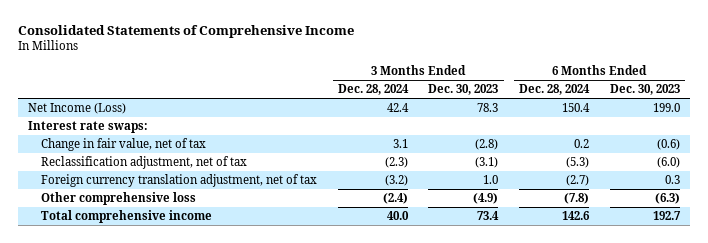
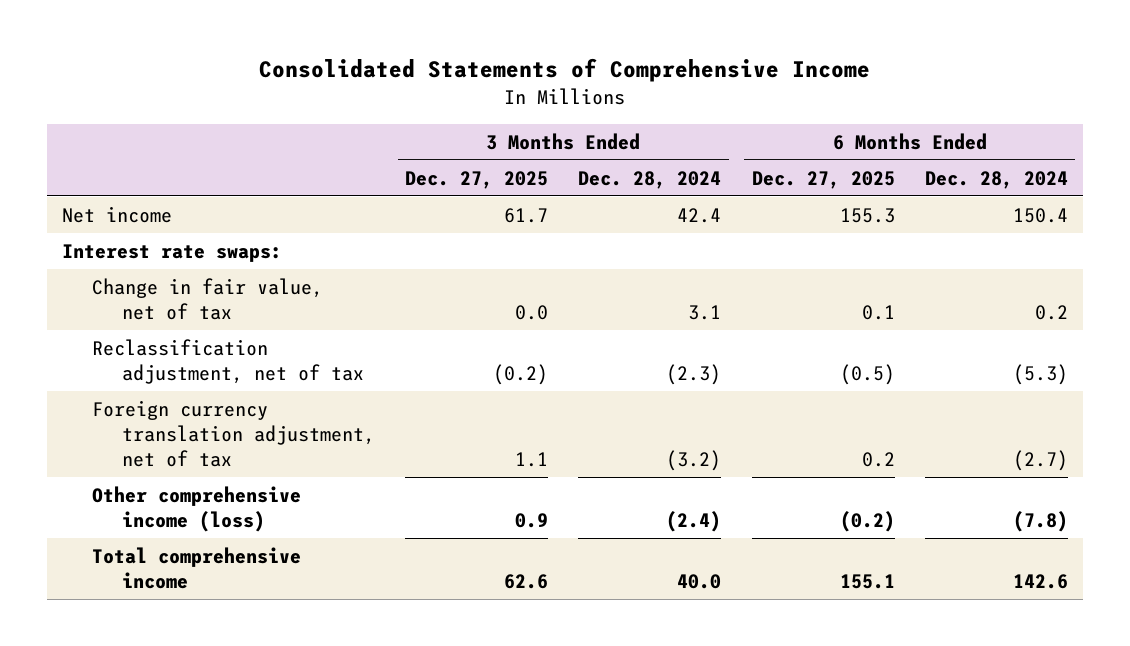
[428,84,499,96] Dec. 30, 2023 -> none
[609,84,680,96] Dec. 30, 2023 -> none
none -> [405,170,549,189] Dec. 27, 2025
none -> [751,170,895,189] Dec. 27, 2025
[27,103,126,115] Net Income (Loss) -> [62,205,173,223] Net income
[41,192,197,206] Other comprehensive loss -> [92,485,302,532] Other comprehensive income (loss)

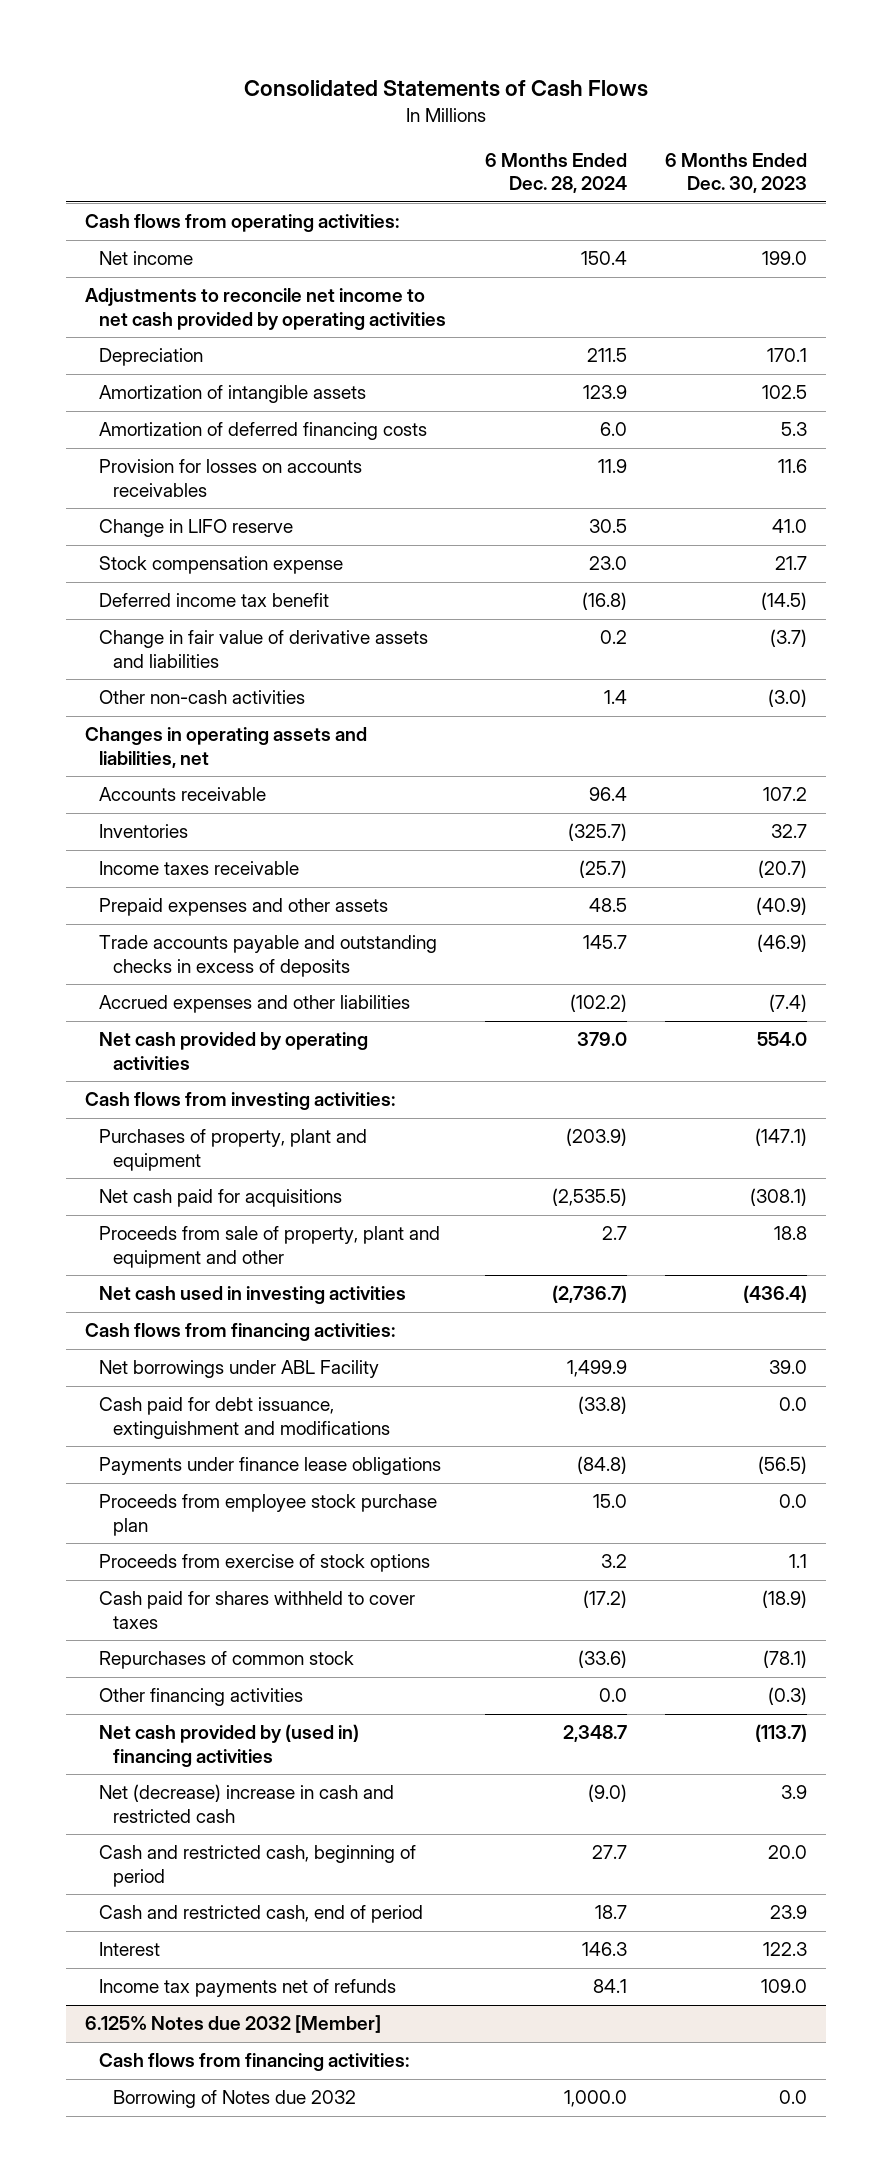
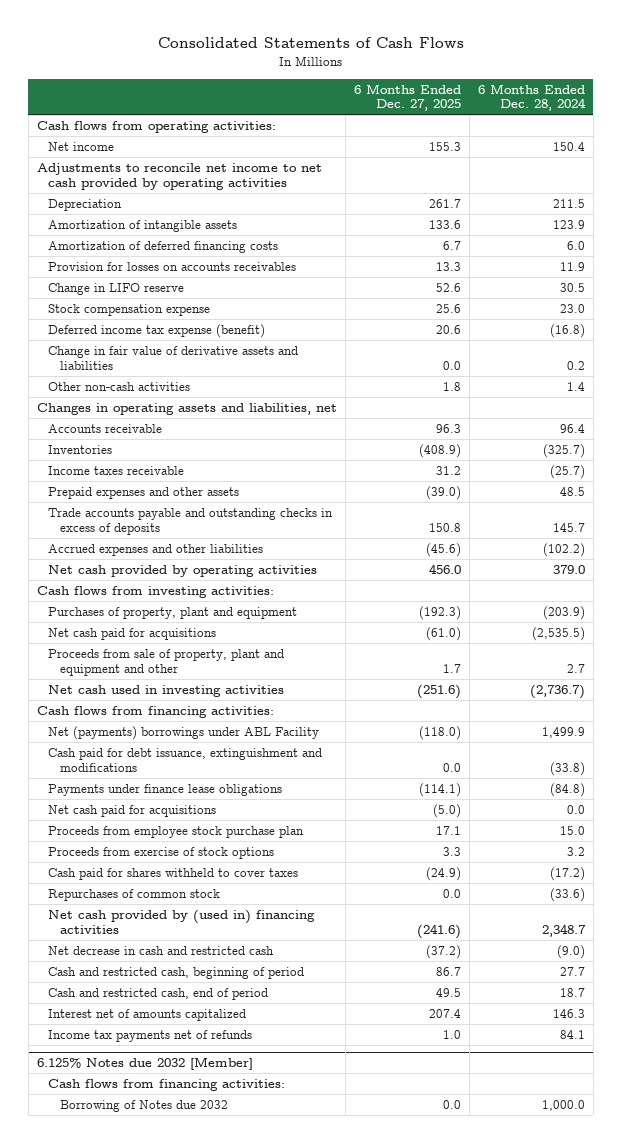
[665,152,808,194] 6 Months Ended Dec. 30, 2023 -> none
none -> [353,83,461,112] 6 Months Ended Dec. 27, 2025
[99,593,330,608] Deferred income tax benefit -> [48,323,266,338] Deferred income tax expense (benefit)
[99,1360,380,1379] Net borrowings under ABL Facility -> [48,725,320,740] Net (payments) borrowings under ABL Facility
none -> [48,804,217,817] Net cash paid for acquisitions
[99,1688,304,1707] Other financing activities -> none
[99,1784,395,1824] Net (decrease) increase in cash and restricted cash -> [48,945,275,955] Net decrease in cash and restricted cash
[99,1942,161,1957] Interest -> [48,1008,247,1021] Interest net of amounts capitalized

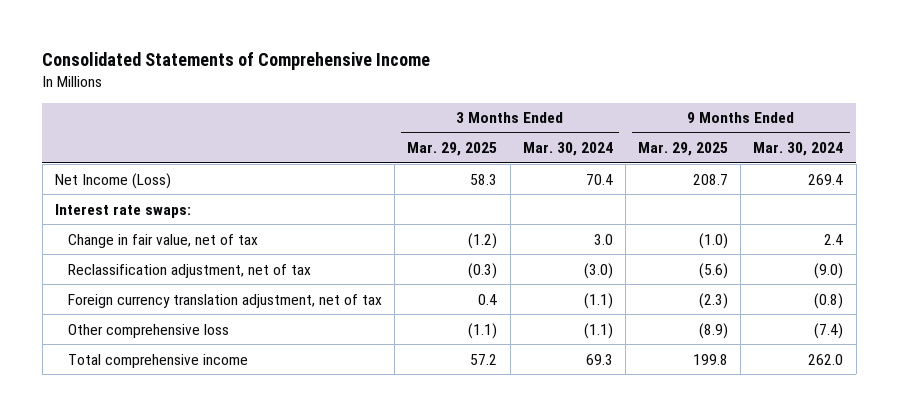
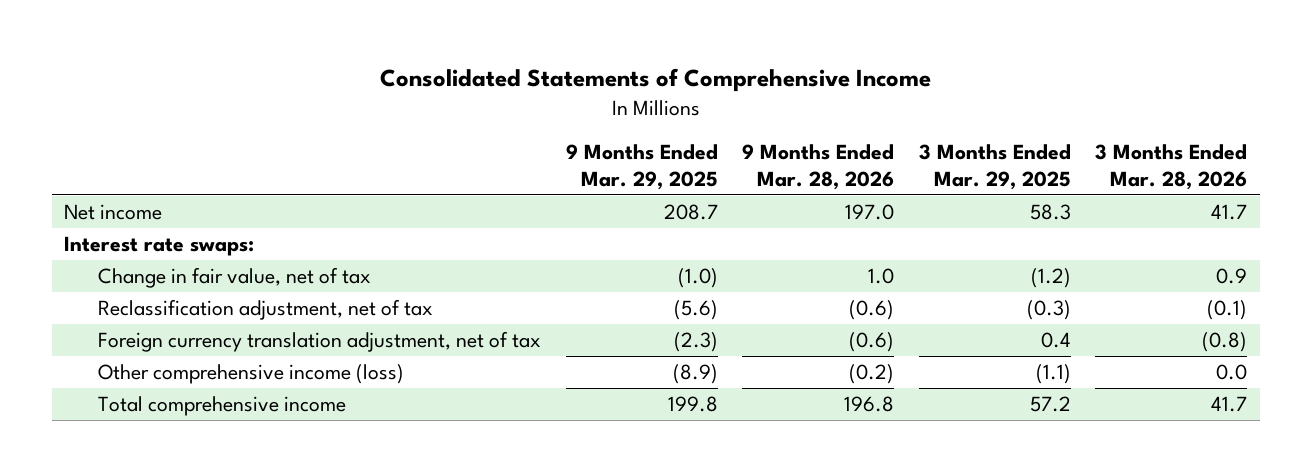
[522,142,613,157] Mar. 30, 2024 -> none
[753,142,844,157] Mar. 30, 2024 -> none
none -> [742,144,895,190] 9 Months Ended Mar. 28, 2026
none -> [1095,144,1248,190] 3 Months Ended Mar. 28, 2026
[54,172,171,189] Net Income (Loss) -> [64,204,163,221] Net income
[68,323,230,338] Other comprehensive loss -> [97,364,404,385] Other comprehensive income (loss)

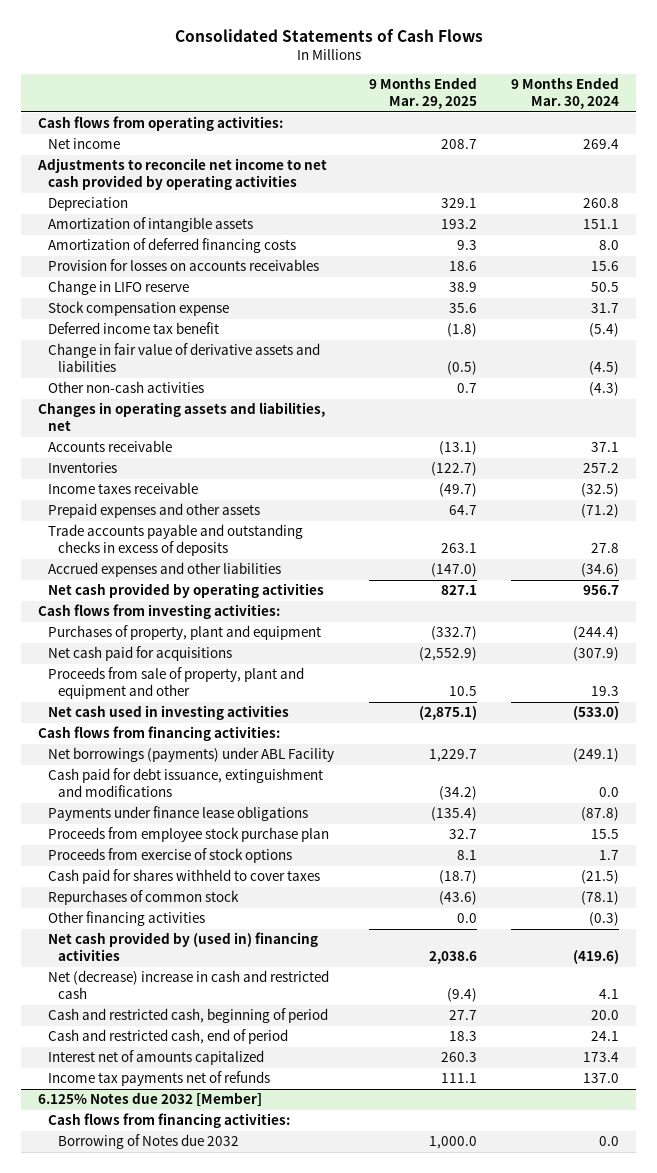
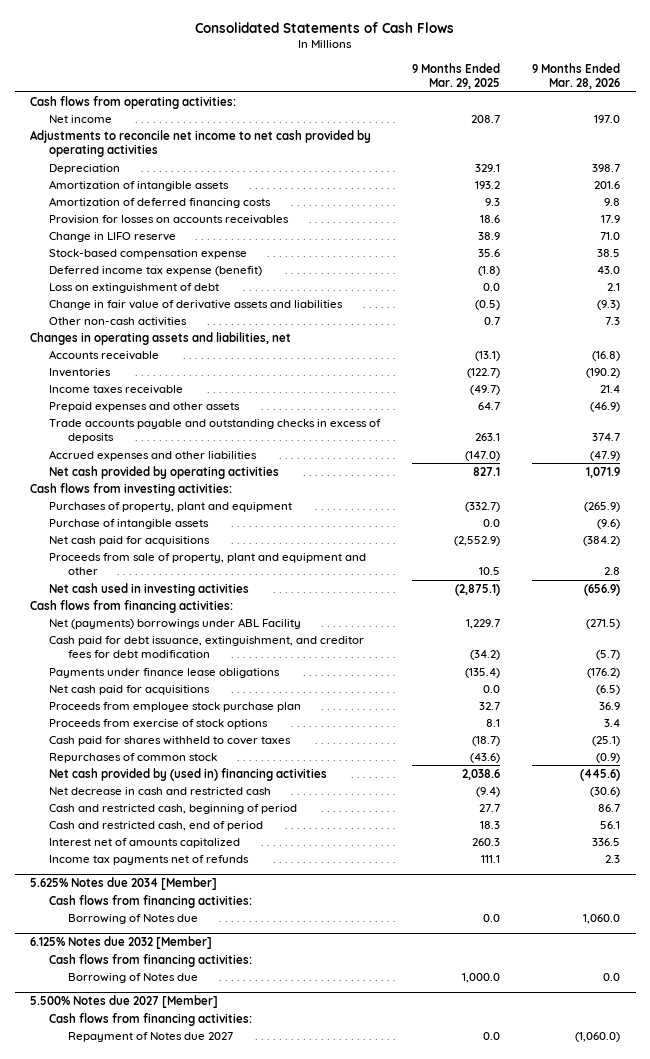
[510,77,619,110] 9 Months Ended Mar. 30, 2024 -> none
none -> [531,63,620,90] 9 Months Ended Mar. 28, 2026
[48,301,230,317] Stock compensation expense -> [49,248,248,259] Stock-based compensation expense
[48,322,220,335] Deferred income tax benefit -> [49,265,263,276] Deferred income tax expense (benefit)
none -> [49,282,220,293] Loss on extinguishment of debt
none -> [49,518,210,529] Purchase of intangible assets
[48,747,335,763] Net borrowings (payments) under ABL Facility -> [49,617,302,629] Net (payments) borrowings under ABL Facility
[48,768,324,798] Cash paid for debt issuance, extinguishment and modifications -> [49,635,365,659] Cash paid for debt issuance, extinguishment, and creditor fees for debt modification
none -> [49,684,211,695] Net cash paid for acquisitions
[48,911,206,927] Other financing activities -> none
[48,970,330,1000] Net (decrease) increase in cash and restricted cash -> [49,786,272,795] Net decrease in cash and restricted cash
none -> [30,877,218,891] 5.625% Notes due 2034 [Member]
none -> [49,894,253,908] Cash flows from financing activities:
none -> [67,913,198,924] Borrowing of Notes due
[57,1134,239,1150] Borrowing of Notes due 2032 -> [67,972,198,983] Borrowing of Notes due
none -> [30,995,219,1009] 5.500% Notes due 2027 [Member]
none -> [49,1012,253,1026] Cash flows from financing activities:
none -> [67,1031,233,1042] Repayment of Notes due 2027

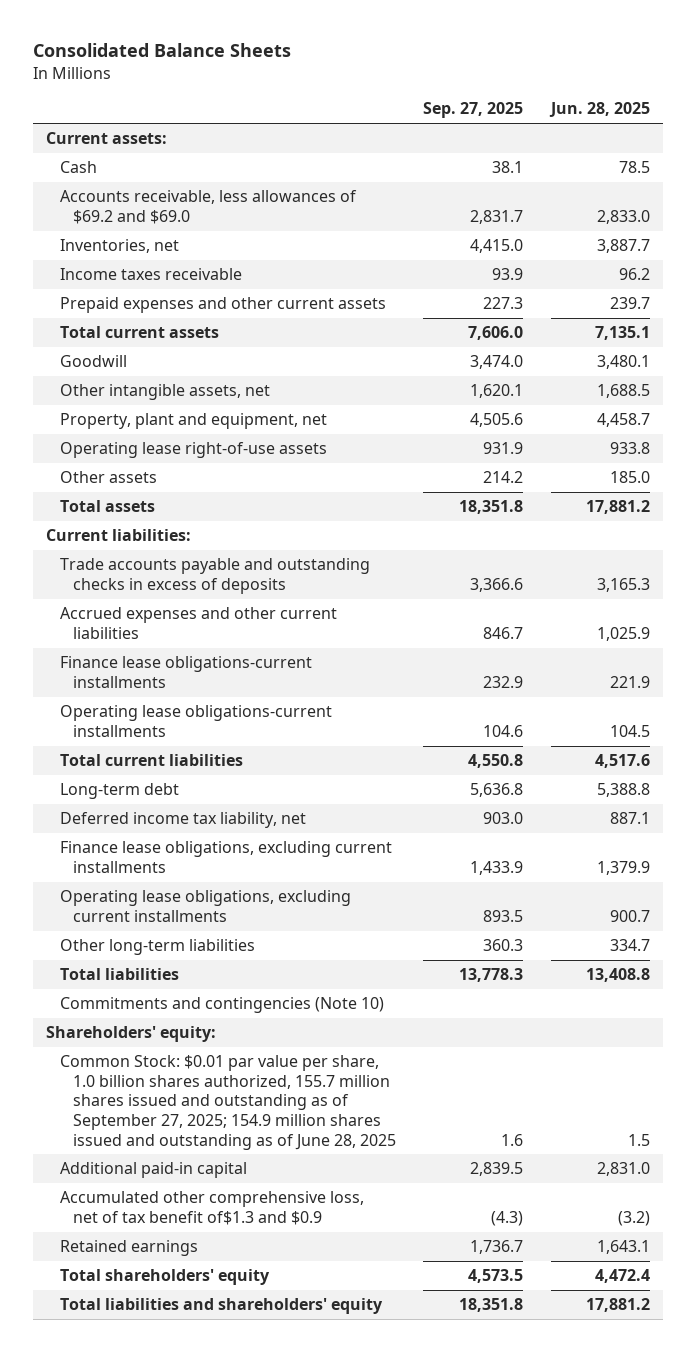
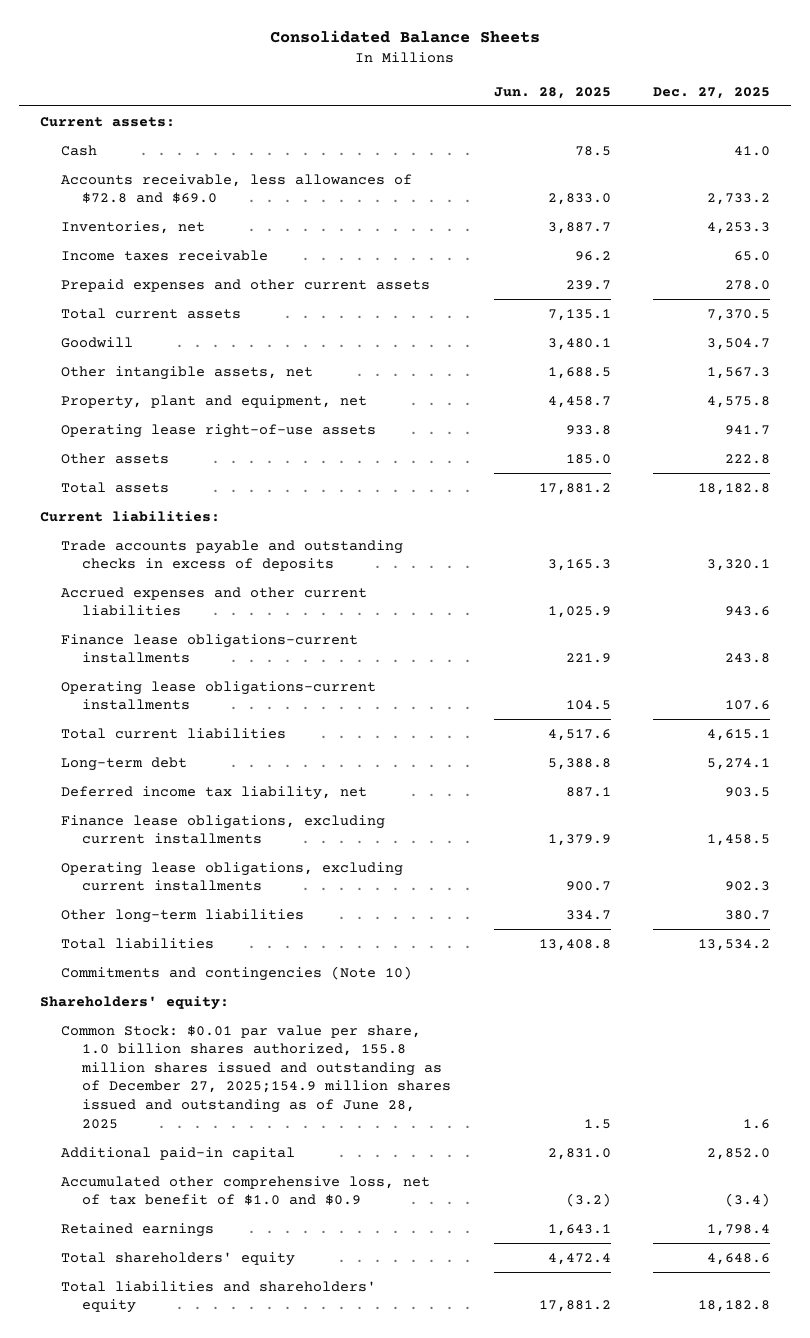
[423,102,524,119] Sep. 27, 2025 -> none
none -> [653,86,771,99] Dec. 27, 2025
[59,190,357,224] Accounts receivable, less allowances of $69.2 and $69.0 -> [61,173,413,204] Accounts receivable, less allowances of $72.8 and $69.0
[59,1055,397,1150] Common Stock: $0.01 par value per share, 1.0 billion shares authorized, 155.7 million shares issued and outstanding as of September 27, 2025; 154.9 million shares issued and outstanding as of June 28, 2025 -> [61,1024,452,1129] Common Stock: $0.01 par value per share, 1.0 billion shares authorized, 155.8 million shares issued and outstanding as of December 27, 2025;154.9 million shares issued and outstanding as of June 28, 2025
[59,1191,364,1225] Accumulated other comprehensive loss, net of tax benefit of$1.3 and $0.9 -> [61,1175,431,1206] Accumulated other comprehensive loss, net of tax benefit of $1.0 and $0.9

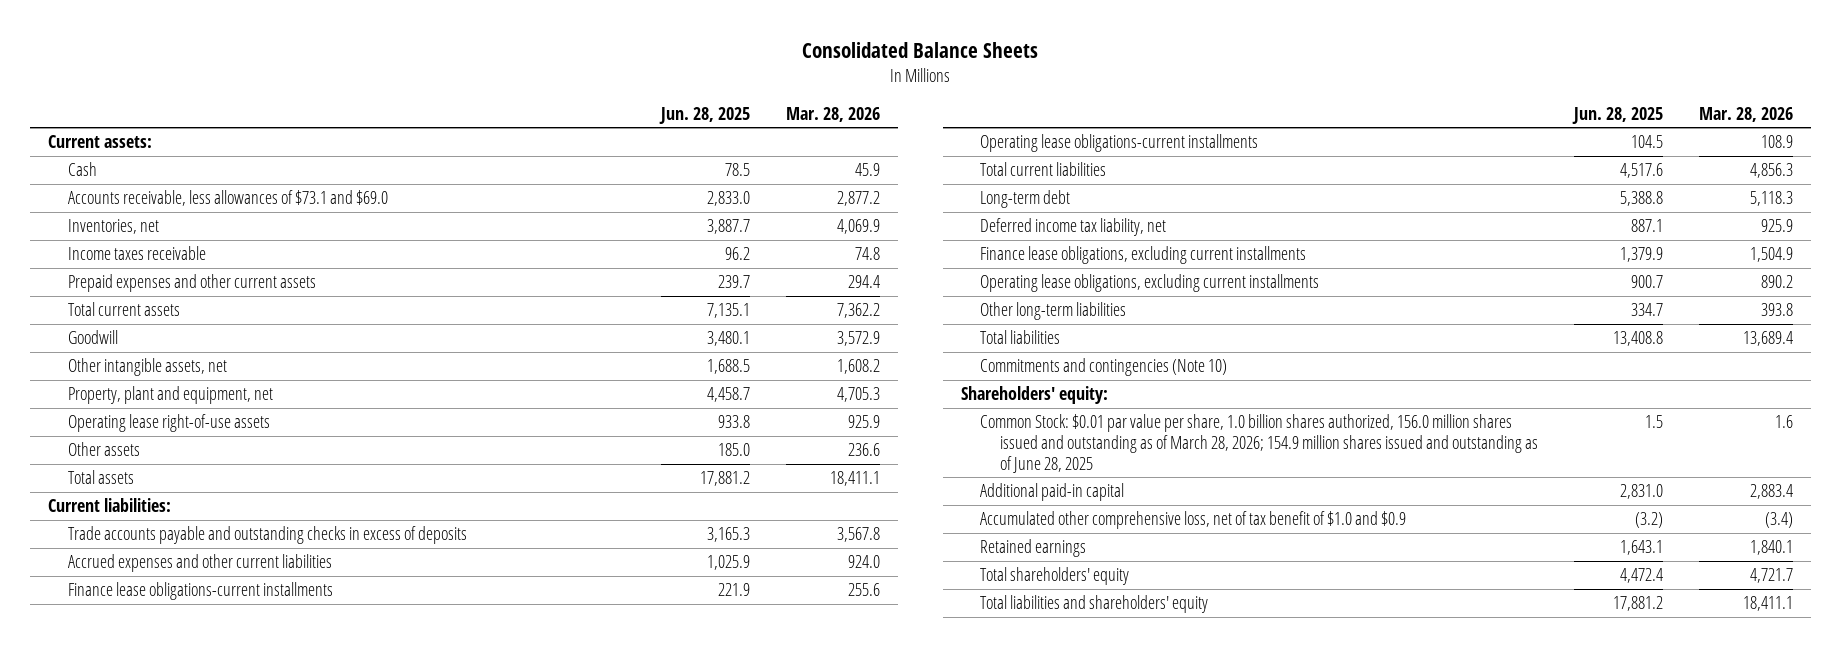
[653,86,771,99] Dec. 27, 2025 -> none
none -> [786,106,881,122] Mar. 28, 2026
[61,173,413,204] Accounts receivable, less allowances of $72.8 and $69.0 -> [67,190,388,207] Accounts receivable, less allowances of $73.1 and $69.0
[61,1024,452,1129] Common Stock: $0.01 par value per share, 1.0 billion shares authorized, 155.8 million shares issued and outstanding as of December 27, 2025;154.9 million shares issued and outstanding as of June 28, 2025 -> [980,414,1538,473] Common Stock: $0.01 par value per share, 1.0 billion shares authorized, 156.0 million shares issued and outstanding as of March 28, 2026; 154.9 million shares issued and outstanding as of June 28, 2025

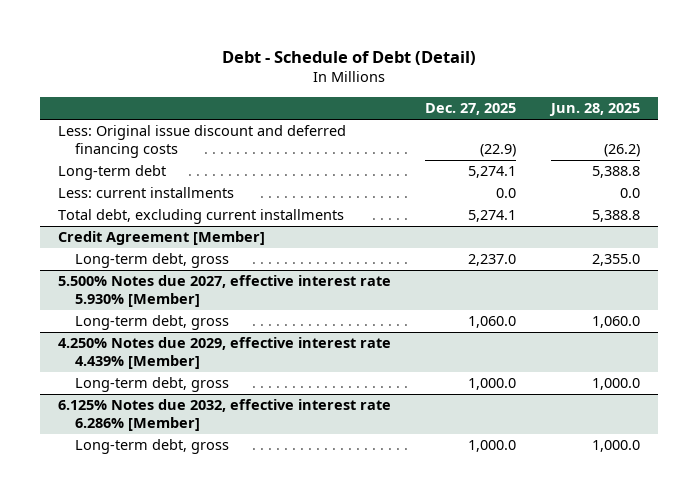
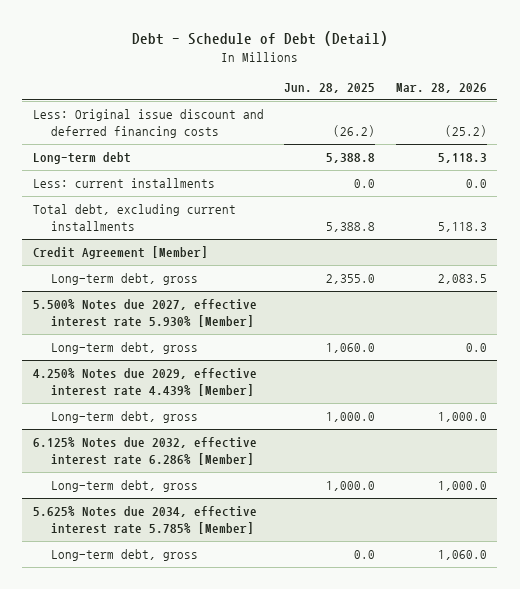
[425,103,517,116] Dec. 27, 2025 -> none
none -> [396,83,488,94] Mar. 28, 2026
none -> [32,506,257,535] 5.625% Notes due 2034, effective interest rate 5.785% [Member]
none -> [51,549,199,562] Long-term debt, gross

